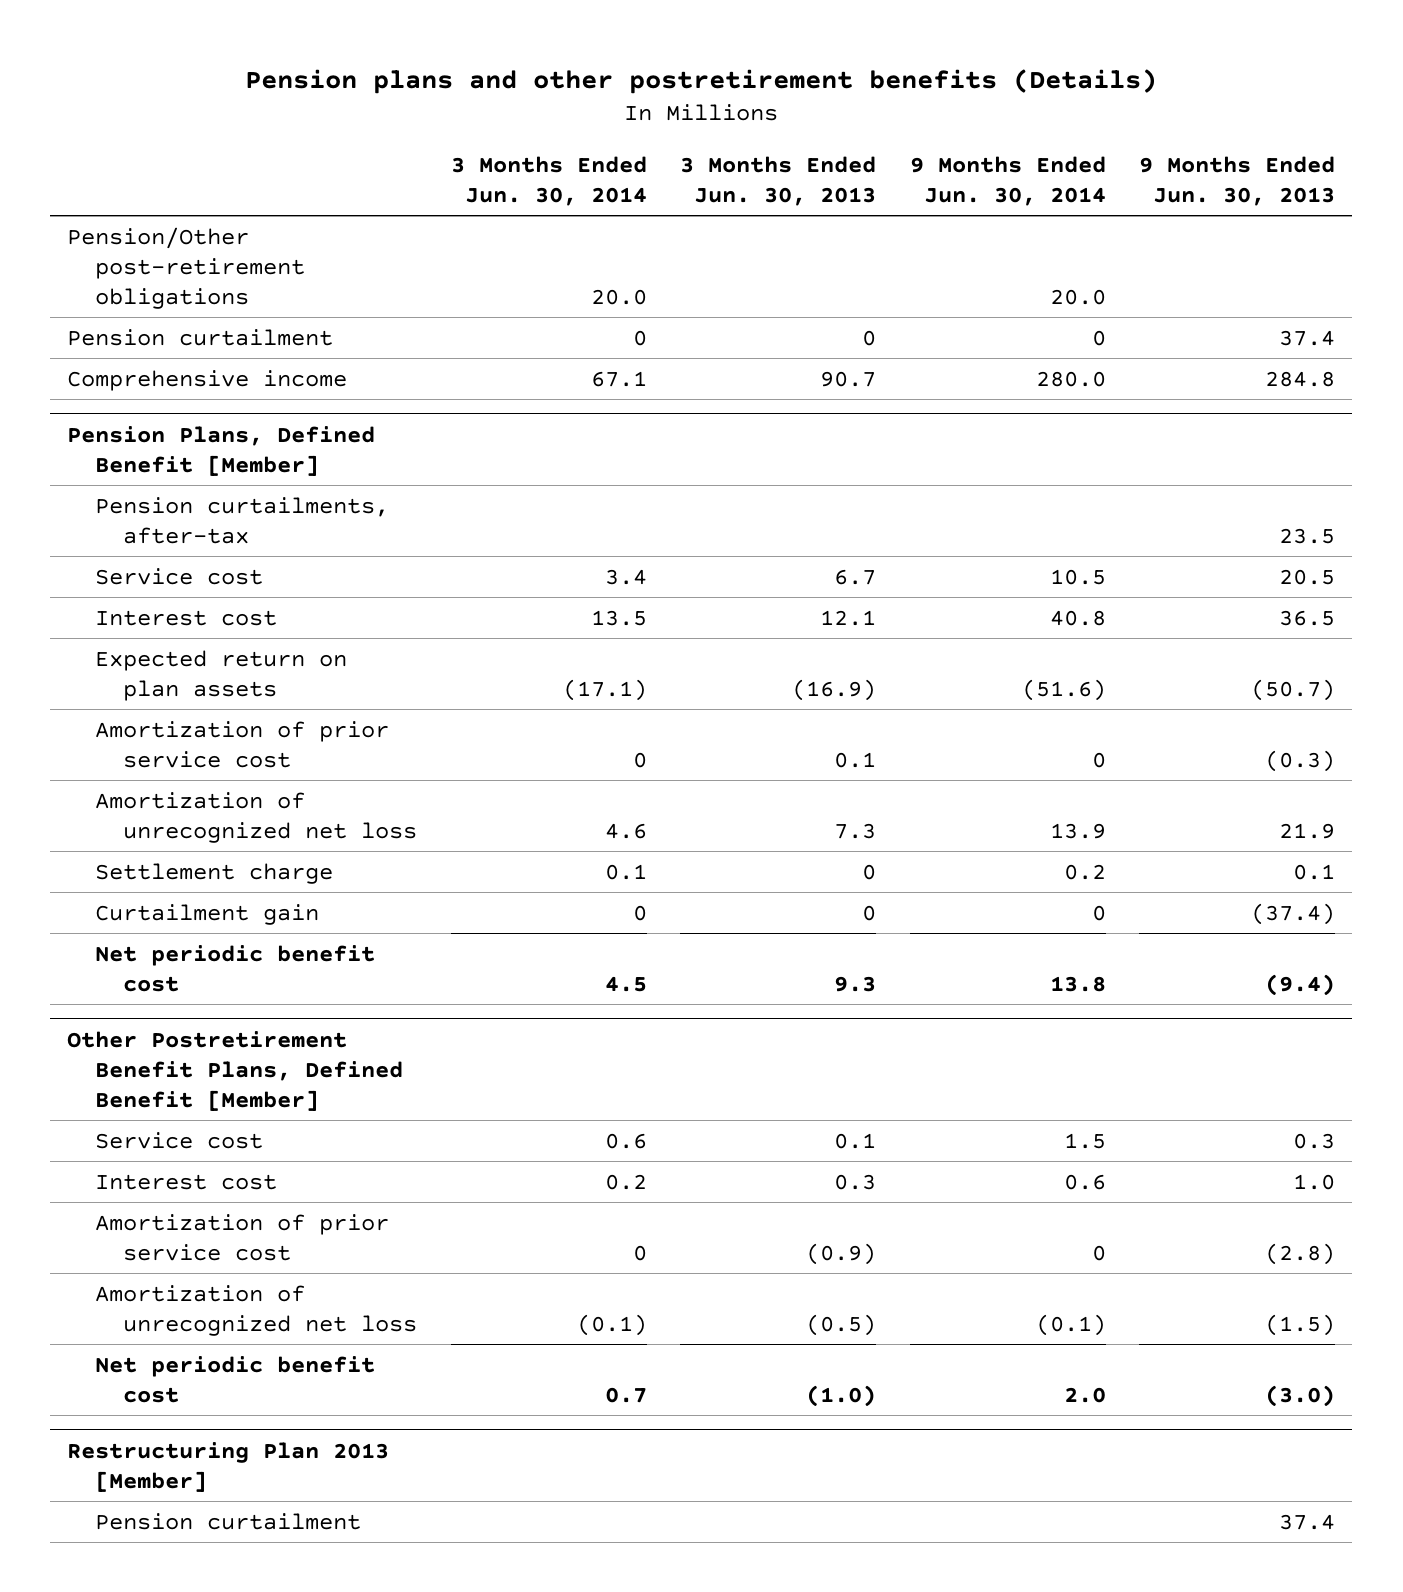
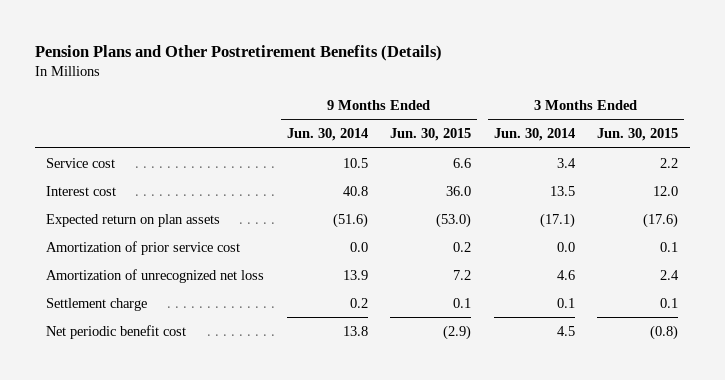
[245,68,1158,94] Pension plans and other postretirement benefits (Details) -> [34,45,442,62] Pension Plans and Other Postretirement Benefits (Details)
[680,155,877,206] 3 Months Ended Jun. 30, 2013 -> none
[1139,155,1336,206] 9 Months Ended Jun. 30, 2013 -> none
none -> [390,128,472,142] Jun. 30, 2015
none -> [597,128,679,142] Jun. 30, 2015
[67,226,306,309] Pension/Other post-retirement obligations -> none
[67,328,334,346] Pension curtailment -> none
[67,369,348,391] Comprehensive income -> none
[67,425,376,476] Pension Plans, Defined Benefit [Member] -> none
[95,496,390,544] Pension curtailments, after-tax -> none
[632,751,647,768] 0 -> [556,241,575,252] 0.0
[1091,751,1106,768] 0 -> [349,241,368,252] 0.0
[95,903,320,925] Curtailment gain -> none
[67,1030,404,1111] Other Postretirement Benefit Plans, Defined Benefit [Member] -> none
[95,1131,264,1149] Service cost -> none
[95,1173,278,1190] Interest cost -> none
[95,1213,390,1261] Amortization of prior service cost -> none
[95,1284,418,1336] Amortization of unrecognized net loss -> none
[95,1355,376,1403] Net periodic benefit cost -> none
[67,1441,390,1492] Restructuring Plan 2013 [Member] -> none
[95,1512,362,1530] Pension curtailment -> none

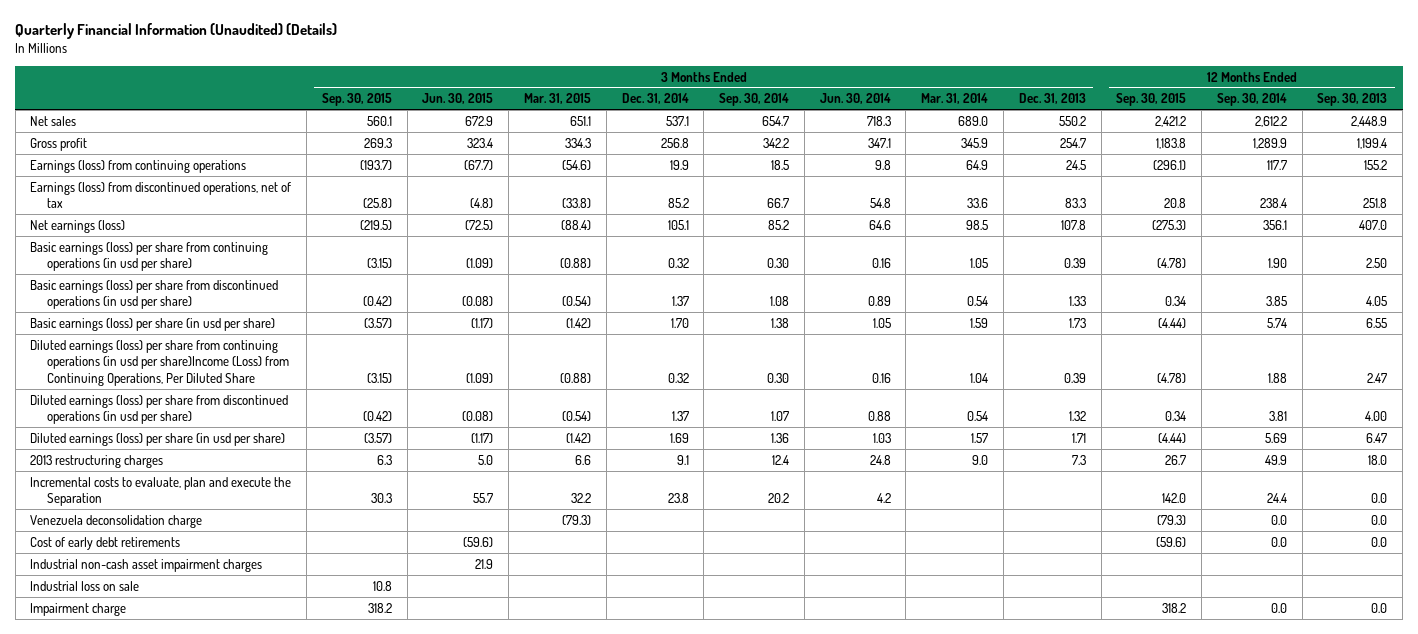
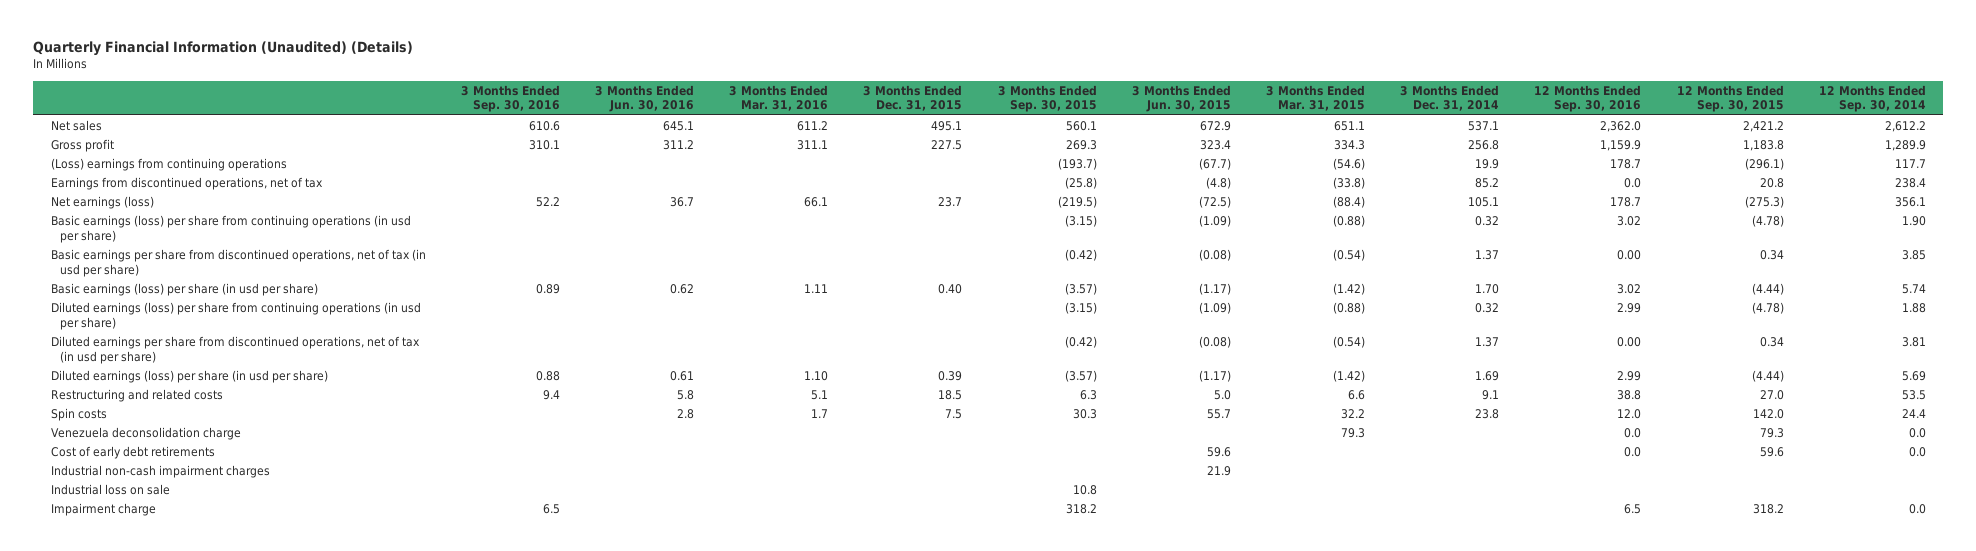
[719,93,790,107] Sep. 30, 2014 -> none
[819,93,891,105] Jun. 30, 2014 -> none
[921,93,989,105] Mar. 31, 2014 -> none
[1018,93,1086,105] Dec. 31, 2013 -> none
[1317,93,1388,107] Sep. 30, 2013 -> none
none -> [460,84,560,113] 3 Months Ended Sep. 30, 2016
none -> [595,84,695,113] 3 Months Ended Jun. 30, 2016
none -> [729,84,829,112] 3 Months Ended Mar. 31, 2016
none -> [863,84,963,112] 3 Months Ended Dec. 31, 2015
none -> [1534,84,1642,113] 12 Months Ended Sep. 30, 2016
[30,159,247,173] Earnings (loss) from continuing operations -> [50,158,287,172] (Loss) earnings from continuing operations
[30,181,292,209] Earnings (loss) from discontinued operations, net of tax -> [50,177,323,191] Earnings from discontinued operations, net of tax
[30,279,279,310] Basic earnings (loss) per share from discontinued operations (in usd per share) -> [50,249,426,277] Basic earnings per share from discontinued operations, net of tax (in usd per share)
[30,339,289,386] Diluted earnings (loss) per share from continuing operations (in usd per share)Income (Loss) from Continuing Operations, Per Diluted Share -> [50,302,421,330] Diluted earnings (loss) per share from continuing operations (in usd per share)
[30,394,289,425] Diluted earnings (loss) per share from discontinued operations (in usd per share) -> [50,336,420,364] Diluted earnings per share from discontinued operations, net of tax (in usd per share)
[30,454,164,468] 2013 restructuring charges -> none
none -> [50,389,223,403] Restructuring and related costs
[30,476,292,507] Incremental costs to evaluate, plan and execute the Separation -> [50,408,107,422] Spin costs
[562,514,592,525] (79.3) -> [1341,428,1366,439] 79.3
[1157,514,1187,525] (79.3) -> [1759,428,1784,439] 79.3
[463,536,494,547] (59.6) -> [1206,447,1231,458] 59.6
[1156,536,1187,547] (59.6) -> [1759,447,1784,458] 59.6
[30,558,263,572] Industrial non-cash asset impairment charges -> [50,465,270,479] Industrial non-cash impairment charges

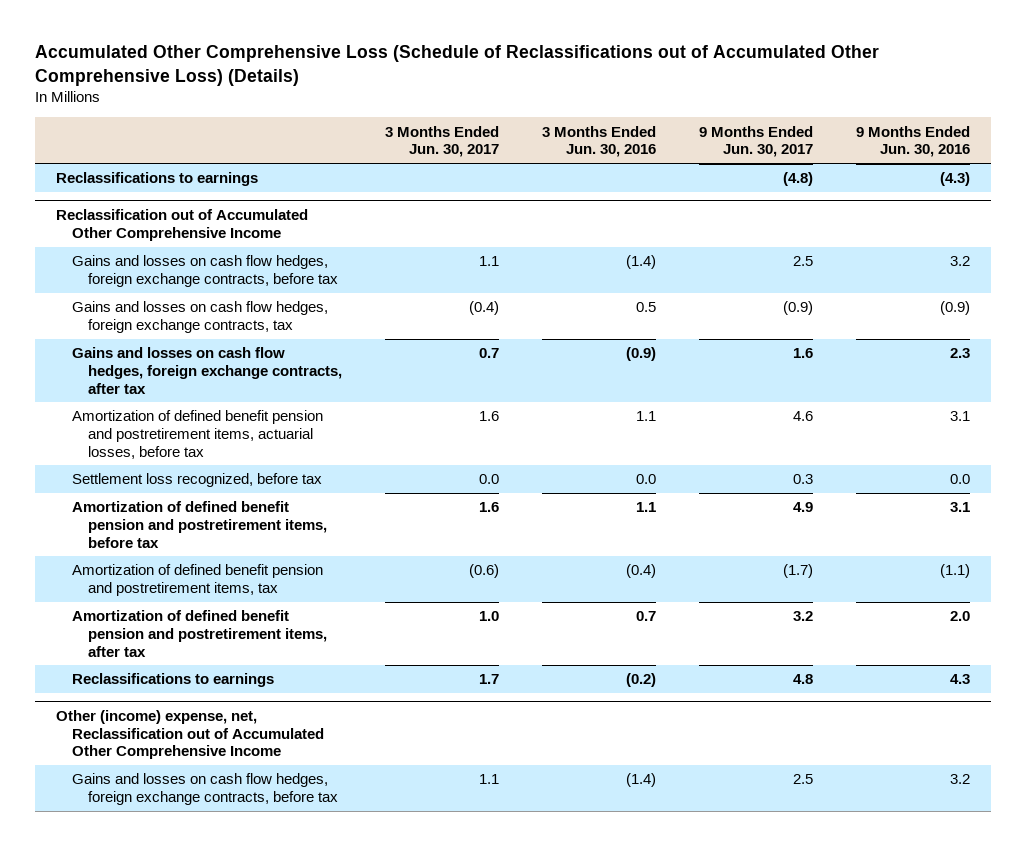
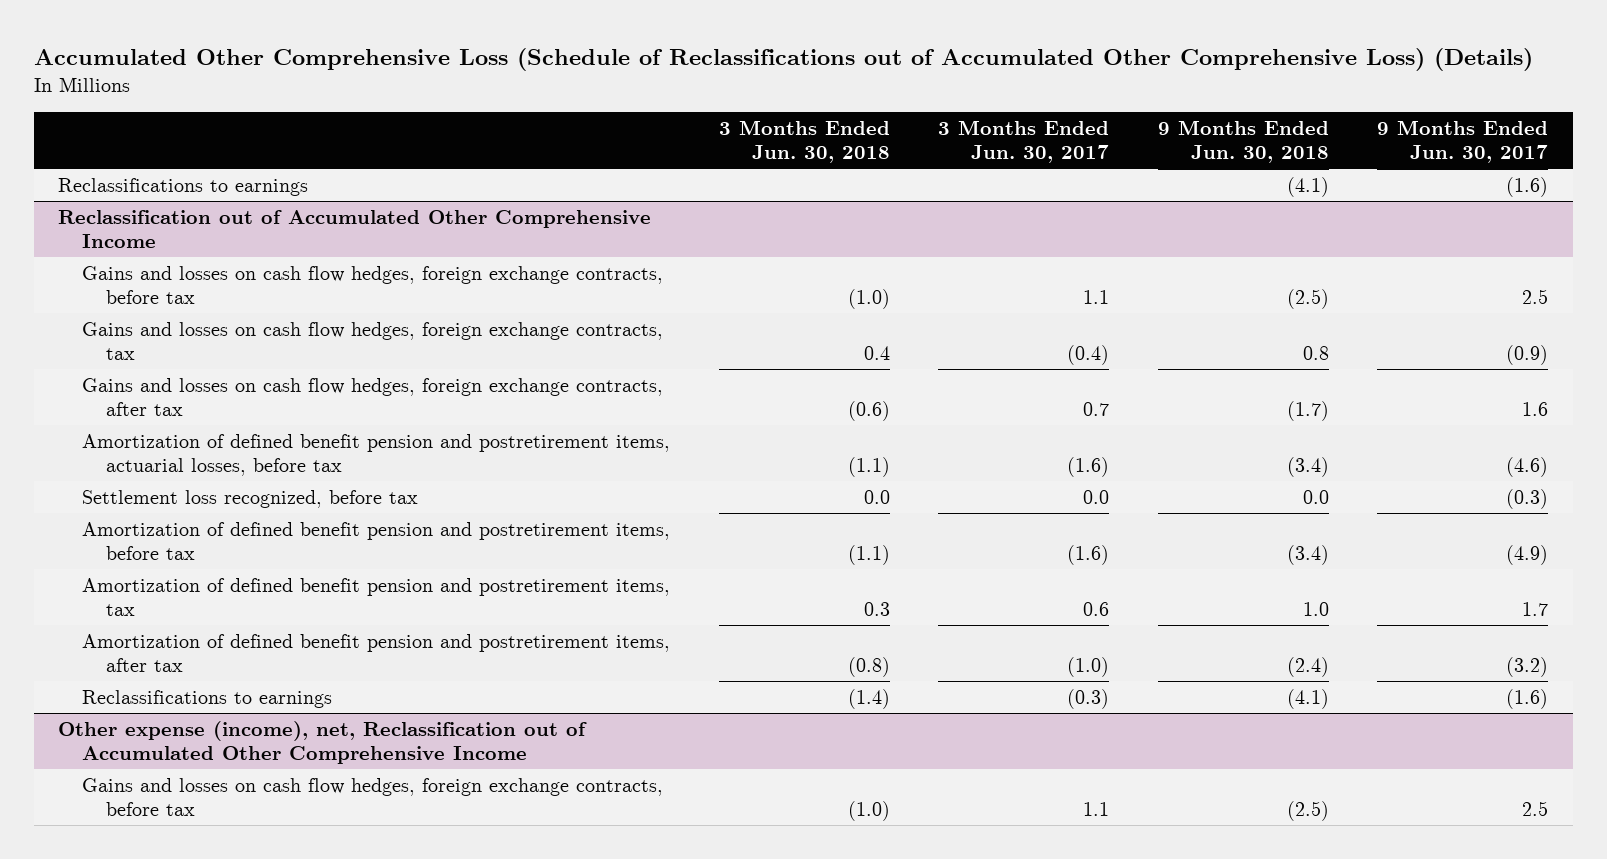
[541,125,656,158] 3 Months Ended Jun. 30, 2016 -> none
[855,125,970,158] 9 Months Ended Jun. 30, 2016 -> none
none -> [718,120,890,163] 3 Months Ended Jun. 30, 2018
none -> [1157,120,1329,163] 9 Months Ended Jun. 30, 2018
[782,172,813,187] (4.8) -> [1506,176,1549,197] (1.6)
[479,411,500,422] 1.6 -> [1067,456,1110,477] (1.6)
[792,411,813,422] 4.6 -> [1506,456,1549,477] (4.6)
[792,474,813,485] 0.3 -> [1506,488,1549,509] (0.3)
[479,502,500,513] 1.6 -> [1067,544,1110,565] (1.6)
[792,502,813,513] 4.9 -> [1506,544,1549,565] (4.9)
[469,564,500,579] (0.6) -> [1083,601,1110,616] 0.6
[782,564,813,579] (1.7) -> [1522,601,1549,616] 1.7
[479,611,500,622] 1.0 -> [1067,656,1110,677] (1.0)
[792,611,813,622] 3.2 -> [1506,656,1549,677] (3.2)
[479,674,500,685] 1.7 -> [1067,688,1110,709] (0.3)
[792,674,813,685] 4.8 -> [1506,688,1549,709] (1.6)
[56,710,325,760] Other (income) expense, net, Reclassification out of Accumulated Other Comprehensive Income -> [58,720,588,764] Other expense (income), net, Reclassification out of Accumulated Other Comprehensive Income

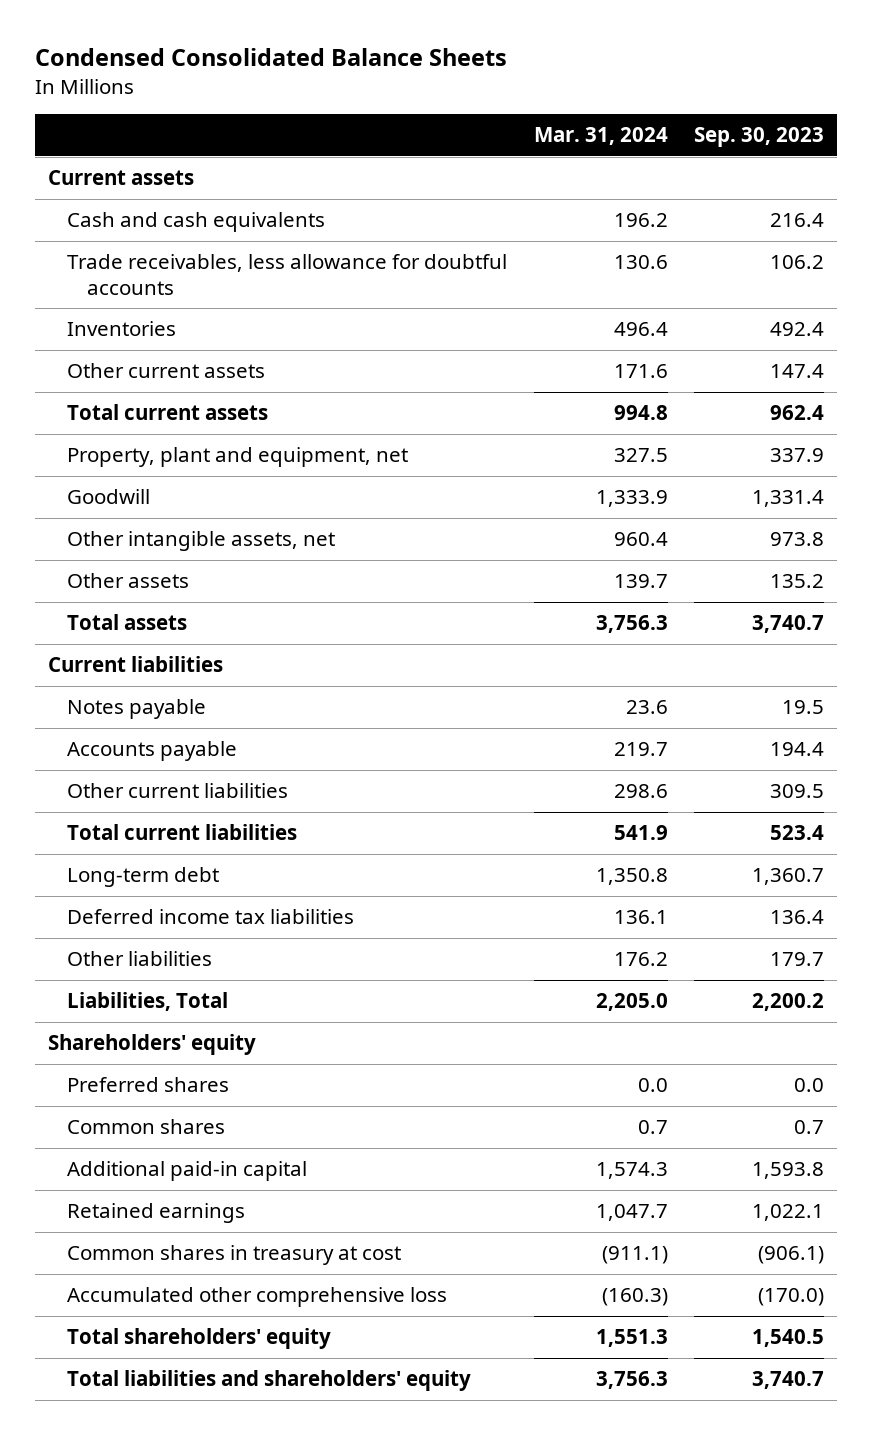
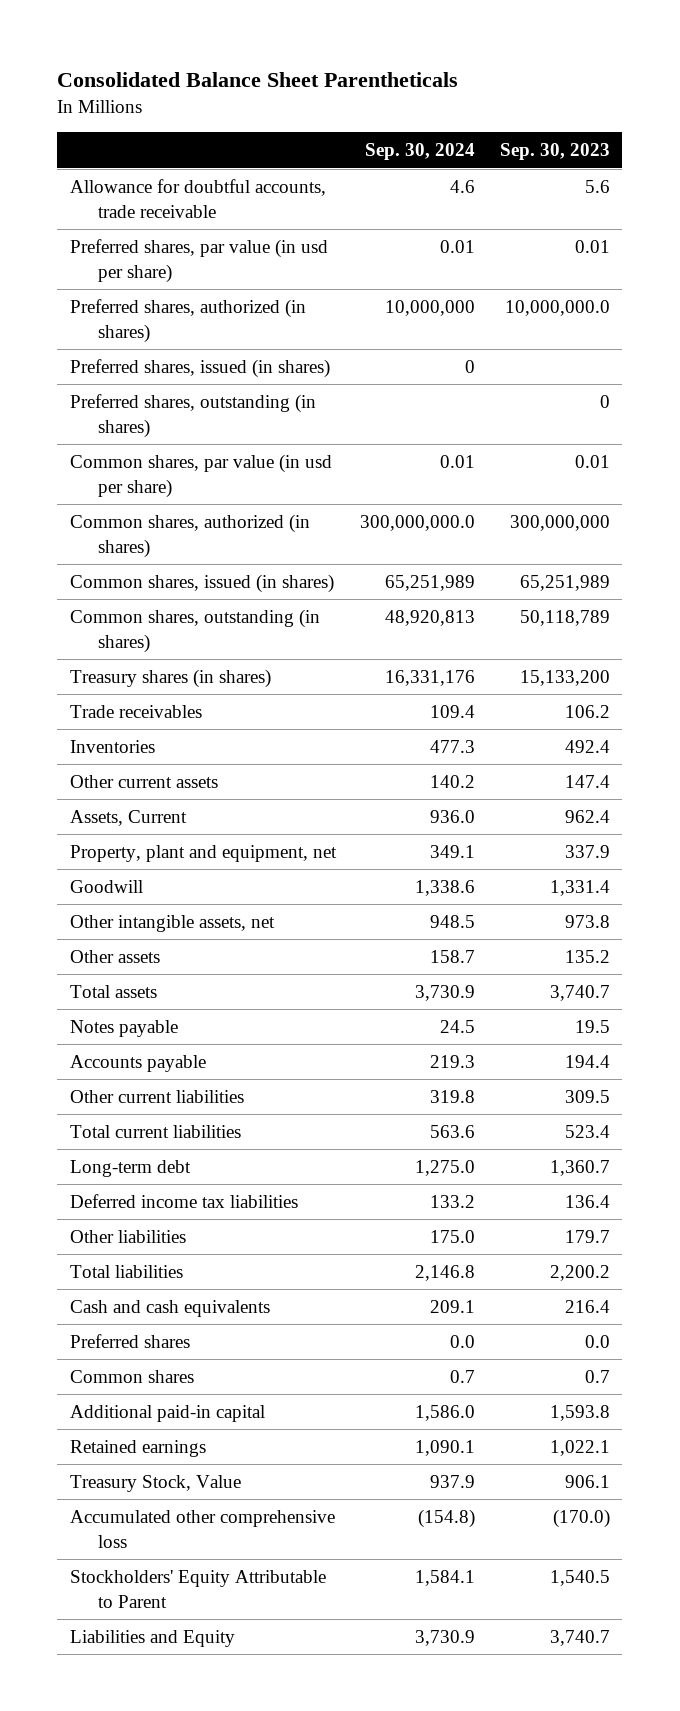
[34,48,507,67] Condensed Consolidated Balance Sheets -> [57,72,459,88] Consolidated Balance Sheet Parentheticals
[533,127,668,146] Mar. 31, 2024 -> none
none -> [365,143,476,161] Sep. 30, 2024
[47,170,194,186] Current assets -> none
none -> [69,178,326,218] Allowance for doubtful accounts, trade receivable
none -> [69,238,328,283] Preferred shares, par value (in usd per share)
none -> [69,298,306,343] Preferred shares, authorized (in shares)
none -> [69,358,330,378] Preferred shares, issued (in shares)
none -> [69,393,316,438] Preferred shares, outstanding (in shares)
none -> [69,453,332,498] Common shares, par value (in usd per share)
none -> [69,513,310,558] Common shares, authorized (in shares)
none -> [69,573,334,593] Common shares, issued (in shares)
none -> [69,608,320,653] Common shares, outstanding (in shares)
none -> [69,668,271,688] Treasury shares (in shares)
[67,254,508,295] Trade receivables, less allowance for doubtful accounts -> [69,704,202,718] Trade receivables
[67,404,269,421] Total current assets -> [69,809,187,826] Assets, Current
[47,656,223,673] Current liabilities -> none
[47,1034,256,1056] Shareholders' equity -> none
[67,992,229,1012] Liabilities, Total -> [69,1264,183,1278] Total liabilities
[67,212,326,233] Cash and cash equivalents -> [69,1299,270,1317] Cash and cash equivalents
[67,1245,402,1266] Common shares in treasury at cost -> none
none -> [69,1474,241,1492] Treasury Stock, Value
[67,1328,332,1350] Total shareholders' equity -> [69,1569,326,1608] Stockholders' Equity Attributable to Parent
[67,1370,472,1392] Total liabilities and shareholders' equity -> [69,1629,235,1647] Liabilities and Equity

